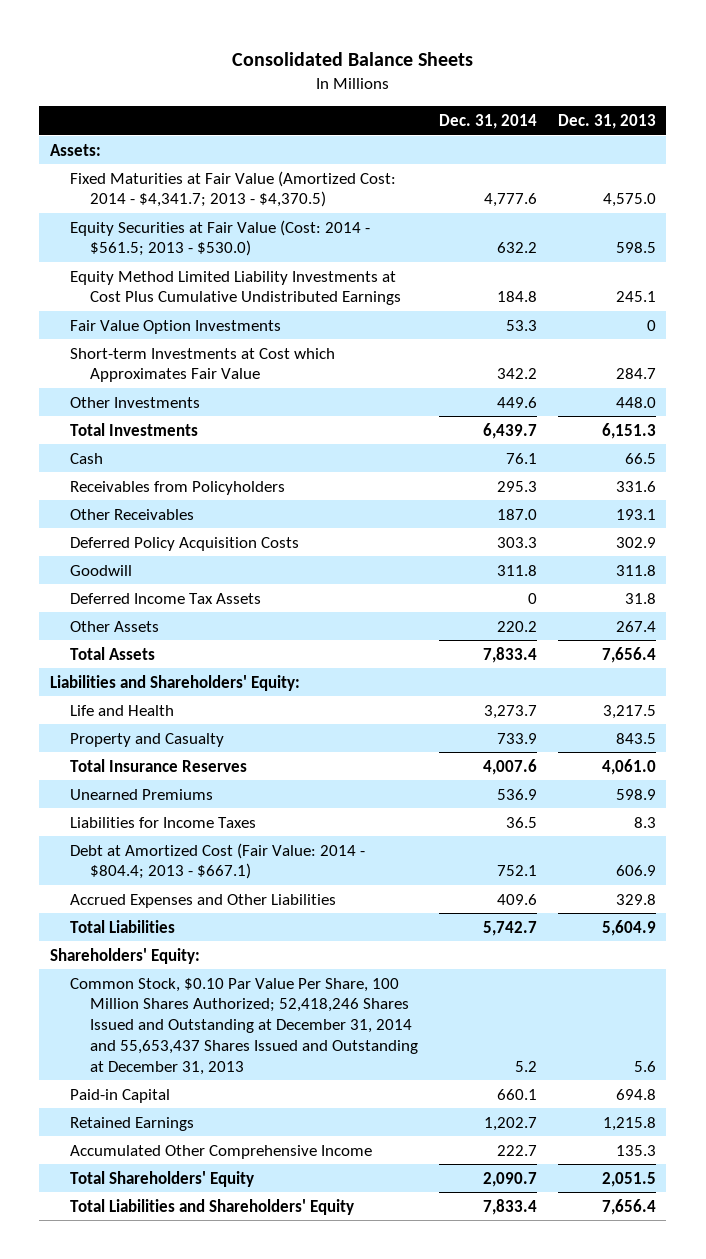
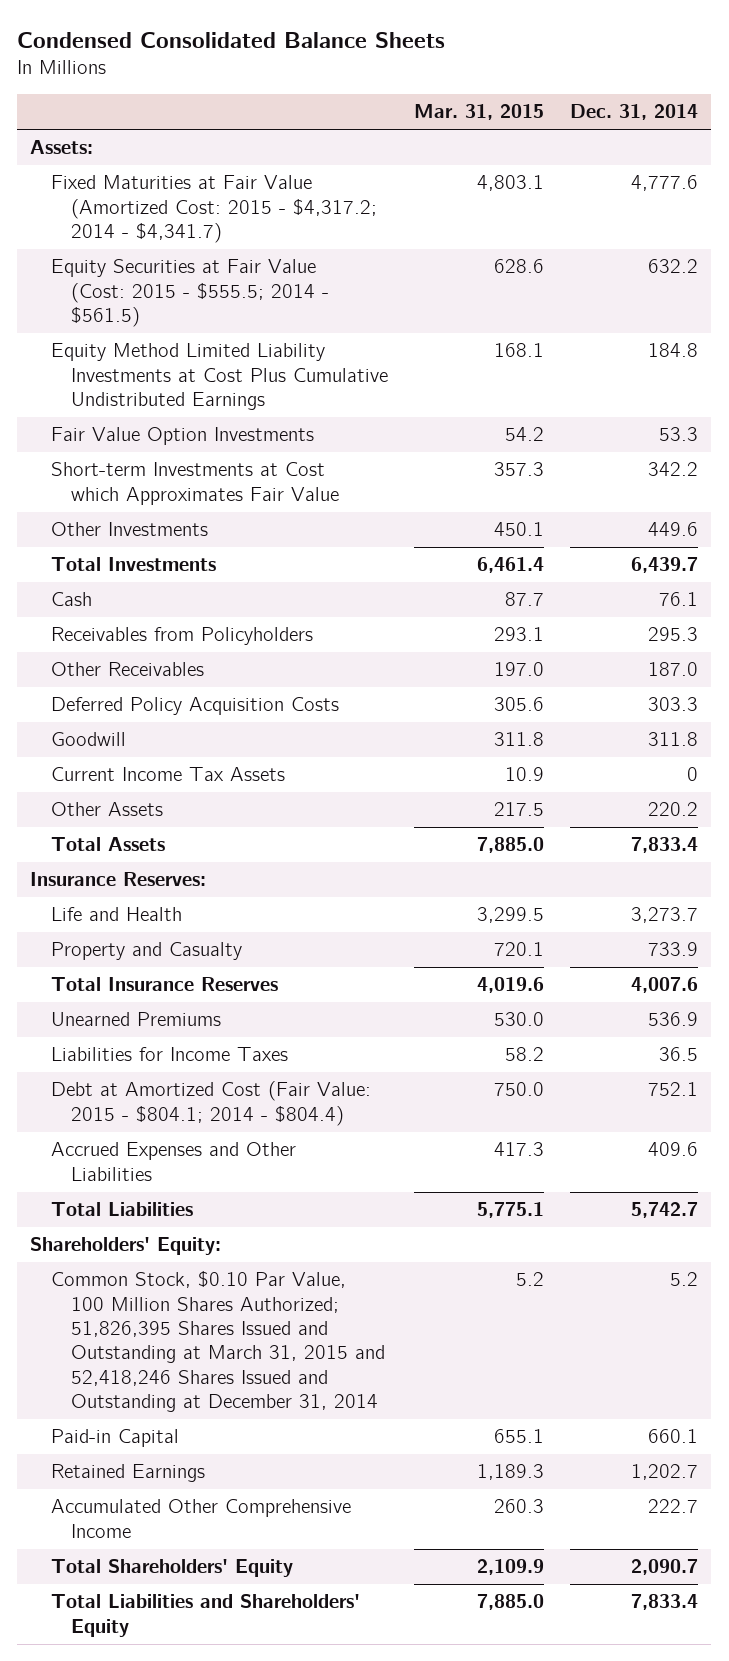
[231,52,473,67] Consolidated Balance Sheets -> [17,31,446,48] Condensed Consolidated Balance Sheets
[557,114,656,130] Dec. 31, 2013 -> none
none -> [413,104,544,121] Mar. 31, 2015
[69,170,396,208] Fixed Maturities at Fair Value (Amortized Cost: 2014 - $4,341.7; 2013 - $4,370.5) -> [50,175,377,244] Fixed Maturities at Fair Value (Amortized Cost: 2015 - $4,317.2; 2014 - $4,341.7)
[69,219,370,257] Equity Securities at Fair Value (Cost: 2014 - $561.5; 2013 - $530.0) -> [50,259,329,328] Equity Securities at Fair Value (Cost: 2015 - $555.5; 2014 - $561.5)
[69,592,261,604] Deferred Income Tax Assets -> [50,767,285,782] Current Income Tax Assets
[49,674,300,691] Liabilities and Shareholders' Equity: -> none
none -> [30,872,207,887] Insurance Reserves:
[69,842,365,880] Debt at Amortized Cost (Fair Value: 2014 - $804.4; 2013 - $667.1) -> [50,1081,371,1126] Debt at Amortized Cost (Fair Value: 2015 - $804.1; 2014 - $804.4)
[69,977,419,1075] Common Stock, $0.10 Par Value Per Share, 100 Million Shares Authorized; 52,418,246 Shares Issued and Outstanding at December 31, 2014 and 55,653,437 Shares Issued and Outstanding at December 31, 2013 -> [50,1271,385,1412] Common Stock, $0.10 Par Value, 100 Million Shares Authorized; 51,826,395 Shares Issued and Outstanding at March 31, 2015 and 52,418,246 Shares Issued and Outstanding at December 31, 2014

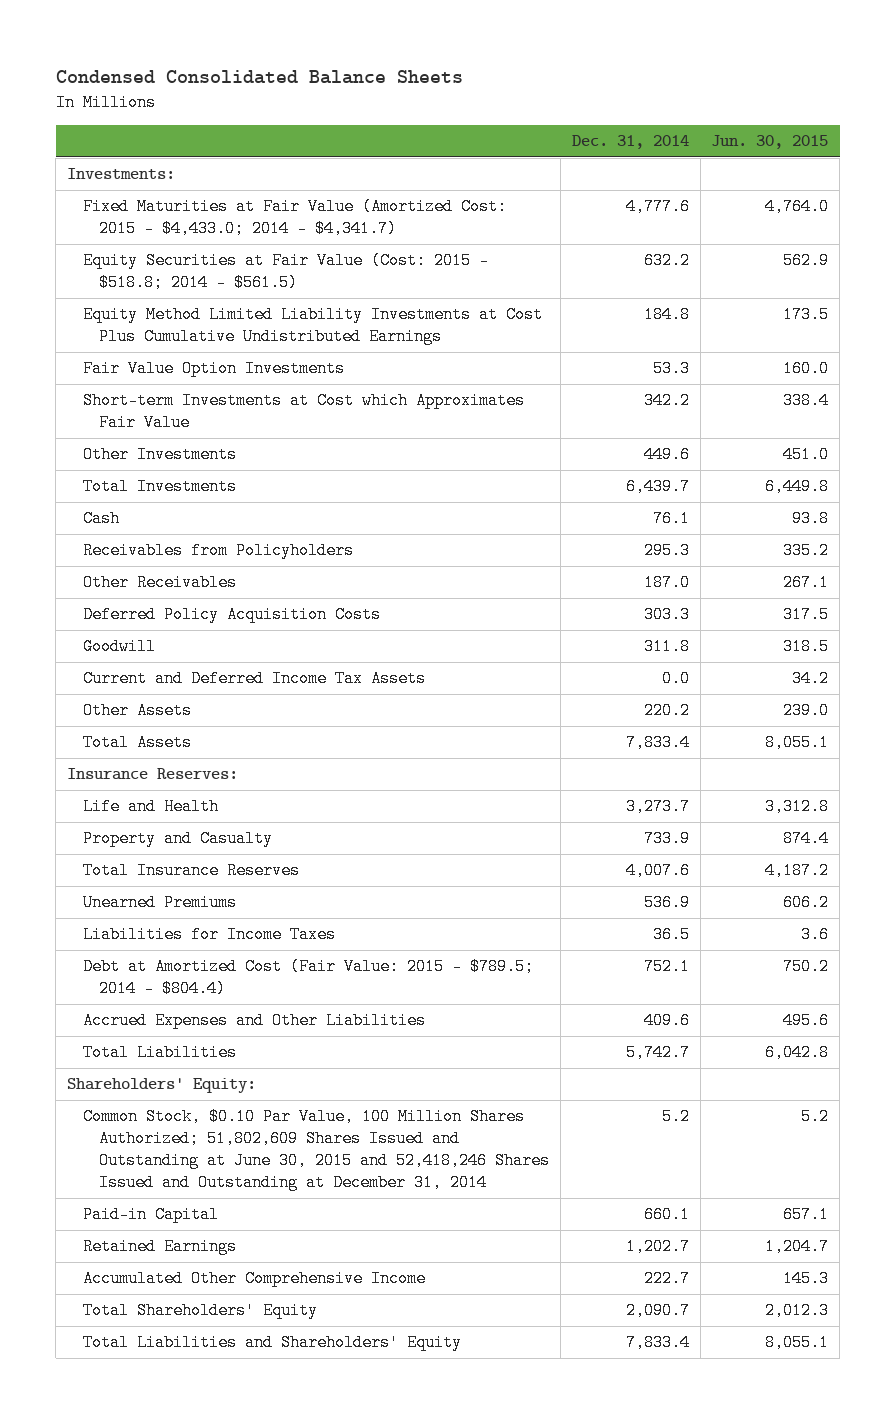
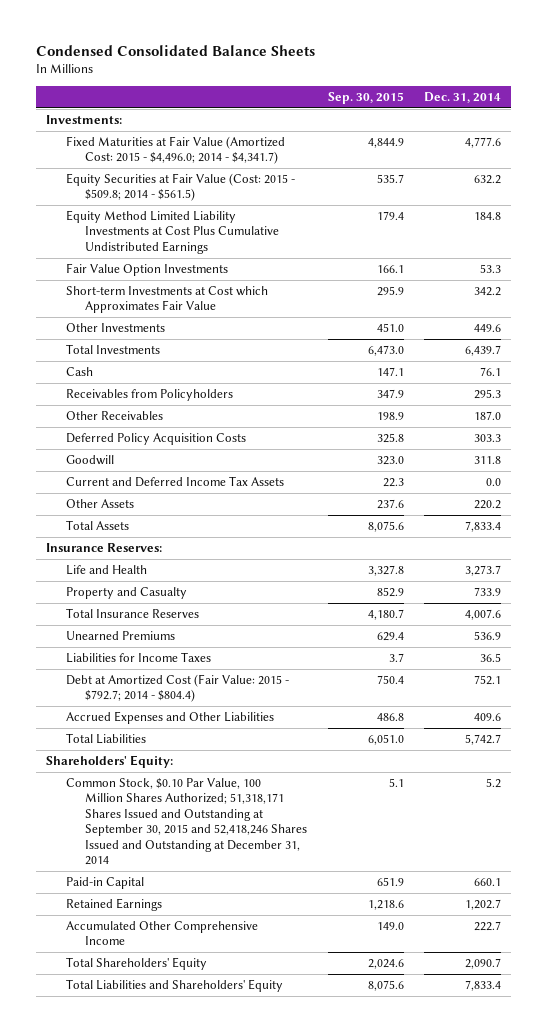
[711,135,829,150] Jun. 30, 2015 -> none
none -> [327,91,404,104] Sep. 30, 2015
[83,198,508,238] Fixed Maturities at Fair Value (Amortized Cost: 2015 - $4,433.0; 2014 - $4,341.7) -> [65,136,285,165] Fixed Maturities at Fair Value (Amortized Cost: 2015 - $4,496.0; 2014 - $4,341.7)
[83,252,490,292] Equity Securities at Fair Value (Cost: 2015 - $518.8; 2014 - $561.5) -> [65,173,295,202] Equity Securities at Fair Value (Cost: 2015 - $509.8; 2014 - $561.5)
[83,958,535,998] Debt at Amortized Cost (Fair Value: 2015 - $789.5; 2014 - $804.4) -> [65,674,289,703] Debt at Amortized Cost (Fair Value: 2015 - $792.7; 2014 - $804.4)
[83,1108,551,1192] Common Stock, $0.10 Par Value, 100 Million Shares Authorized; 51,802,609 Shares Issued and Outstanding at June 30, 2015 and 52,418,246 Shares Issued and Outstanding at December 31, 2014 -> [65,778,308,865] Common Stock, $0.10 Par Value, 100 Million Shares Authorized; 51,318,171 Shares Issued and Outstanding at September 30, 2015 and 52,418,246 Shares Issued and Outstanding at December 31, 2014

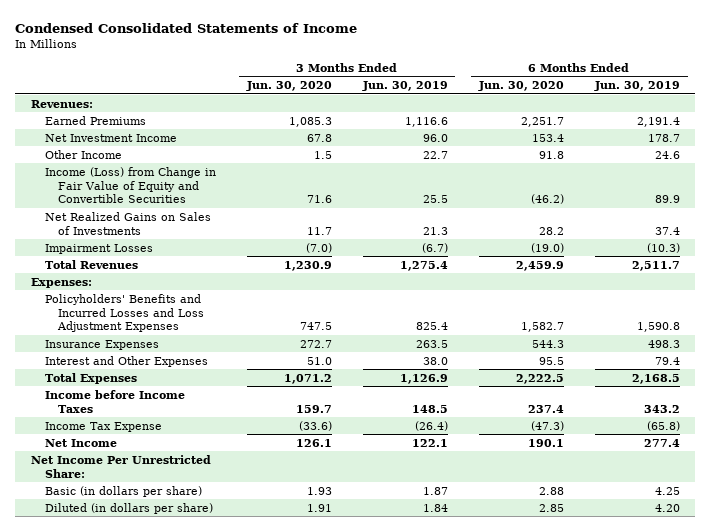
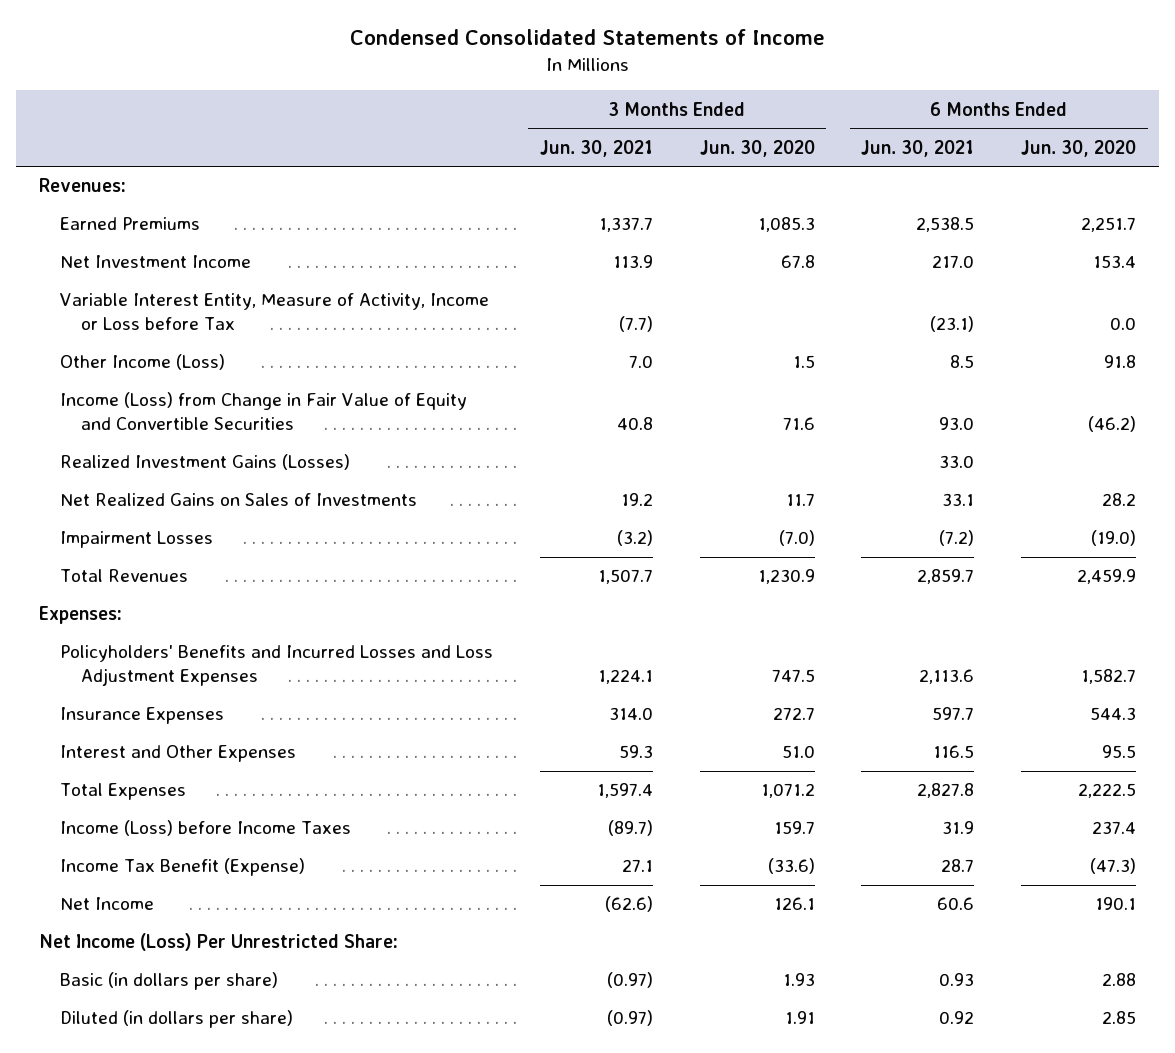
[361,80,448,91] Jun. 30, 2019 -> none
[593,80,680,91] Jun. 30, 2019 -> none
none -> [539,139,653,157] Jun. 30, 2021
none -> [861,139,975,157] Jun. 30, 2021
none -> [60,293,490,331] Variable Interest Entity, Measure of Activity, Income or Loss before Tax
[44,149,122,159] Other Income -> [60,354,226,371] Other Income (Loss)
none -> [60,454,351,471] Realized Investment Gains (Losses)
[44,389,185,413] Income before Income Taxes -> [60,820,352,837] Income (Loss) before Income Taxes
[44,421,162,432] Income Tax Expense -> [60,858,306,877] Income Tax Benefit (Expense)
[31,454,212,478] Net Income Per Unrestricted Share: -> [39,933,399,952] Net Income (Loss) Per Unrestricted Share:

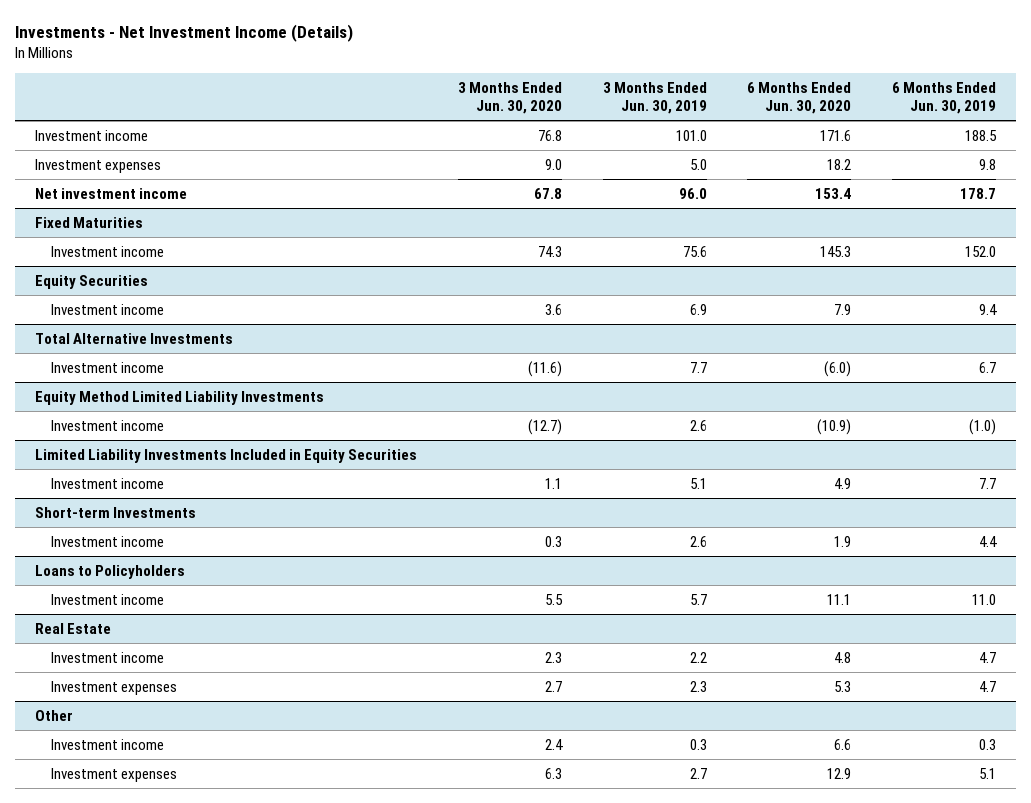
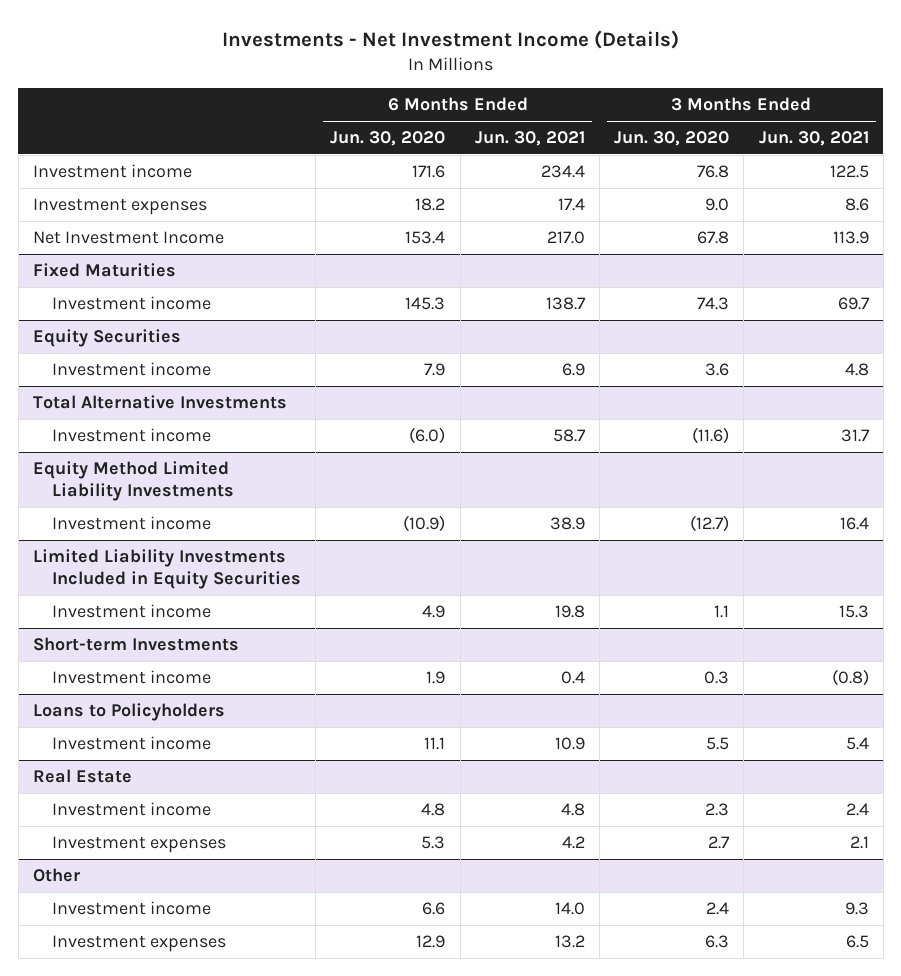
[602,81,707,115] 3 Months Ended Jun. 30, 2019 -> none
[892,81,997,115] 6 Months Ended Jun. 30, 2019 -> none
none -> [474,131,585,147] Jun. 30, 2021
none -> [758,131,869,147] Jun. 30, 2021
[35,187,188,199] Net investment income -> [32,231,224,245] Net Investment Income

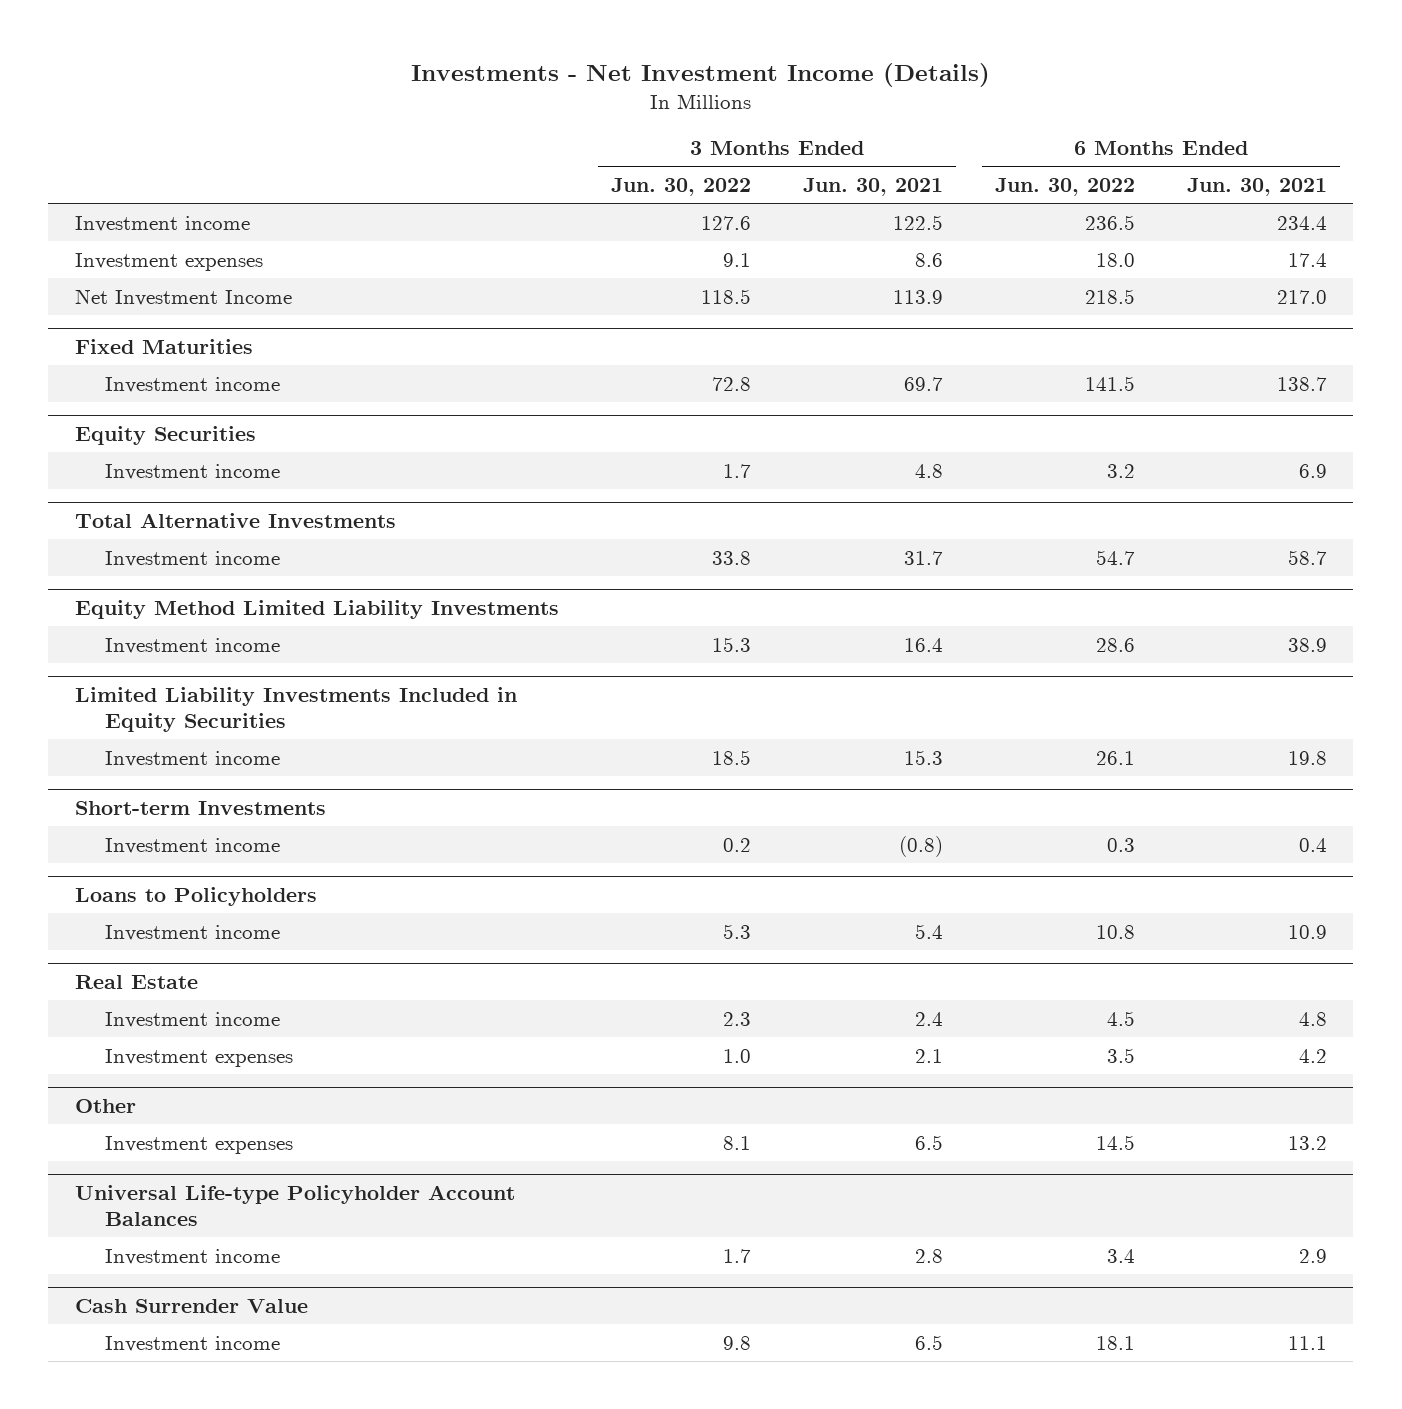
[330,131,446,147] Jun. 30, 2020 -> none
[614,131,730,147] Jun. 30, 2020 -> none
none -> [610,177,751,196] Jun. 30, 2022
none -> [995,177,1136,196] Jun. 30, 2022
[51,901,211,916] Investment income -> none
none -> [74,1184,515,1226] Universal Life-type Policyholder Account Balances
none -> [104,1248,280,1265] Investment income
none -> [74,1298,308,1313] Cash Surrender Value
none -> [104,1335,280,1352] Investment income

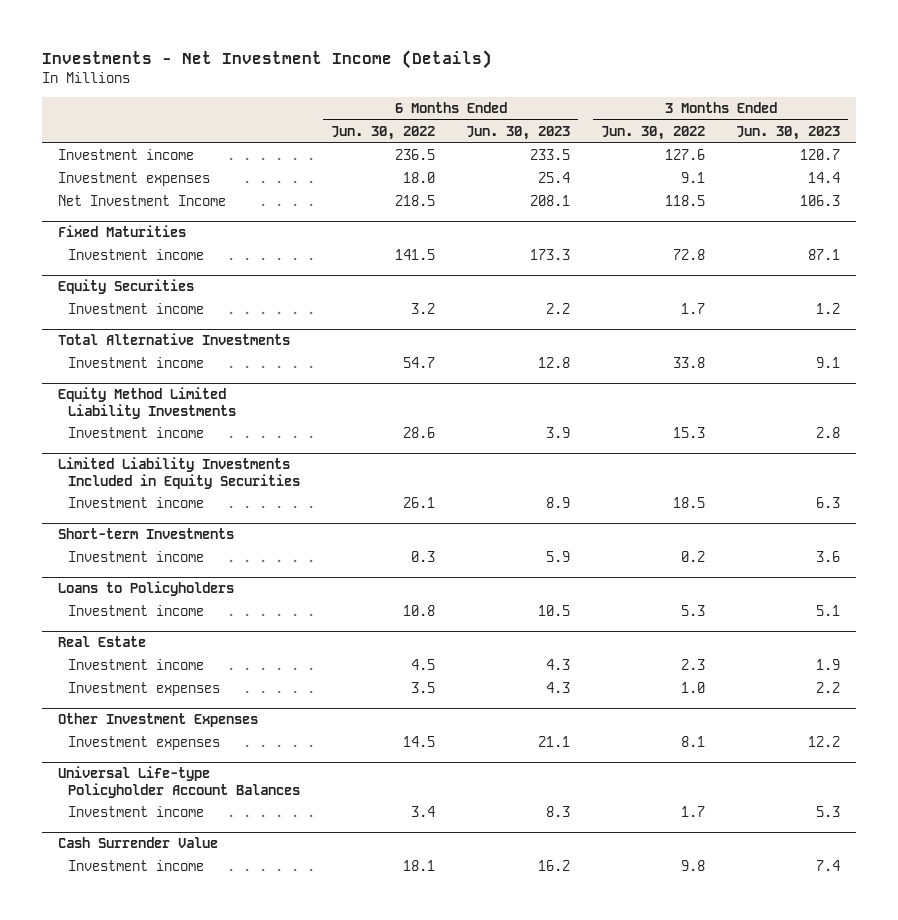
[802,177,943,196] Jun. 30, 2021 -> none
[1187,177,1328,196] Jun. 30, 2021 -> none
none -> [466,126,571,141] Jun. 30, 2023
none -> [736,126,841,141] Jun. 30, 2023
[74,1098,136,1113] Other -> [57,713,258,728] Other Investment Expenses

